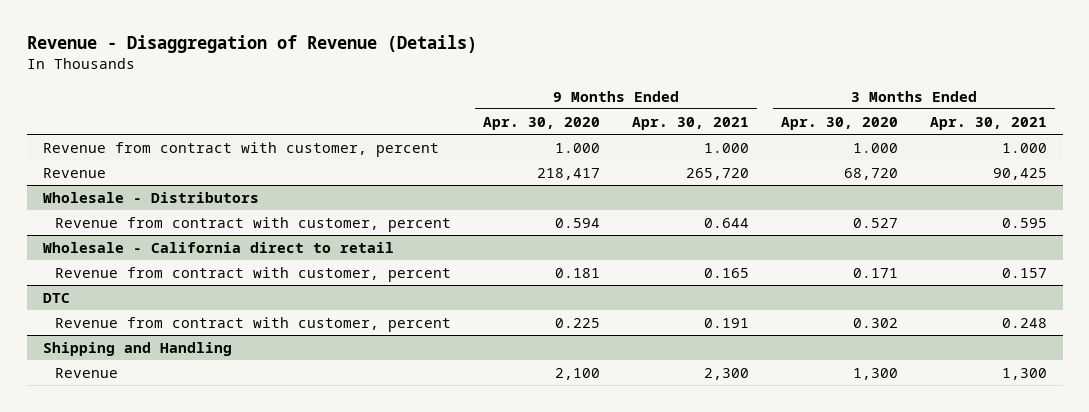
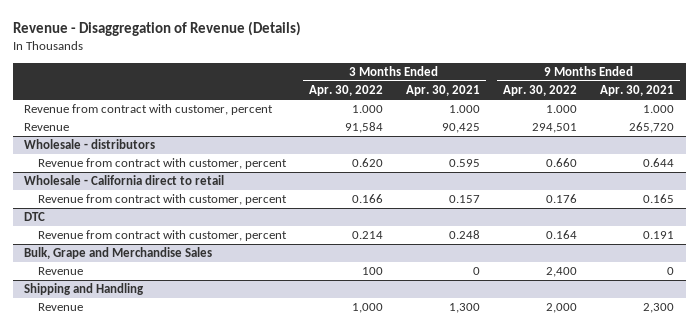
[482,116,600,130] Apr. 30, 2020 -> none
[780,116,898,130] Apr. 30, 2020 -> none
none -> [308,85,383,97] Apr. 30, 2022
none -> [503,85,578,97] Apr. 30, 2022
[42,191,259,203] Wholesale - Distributors -> [24,139,156,150] Wholesale - distributors
none -> [24,247,213,260] Bulk, Grape and Merchandise Sales
none -> [37,267,83,276] Revenue

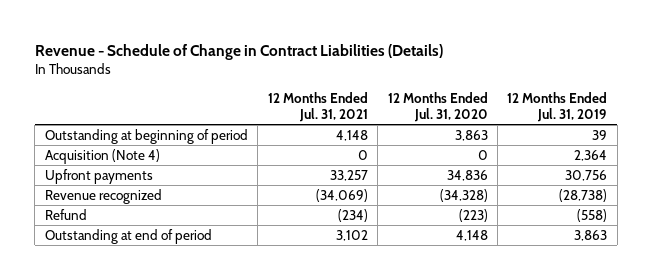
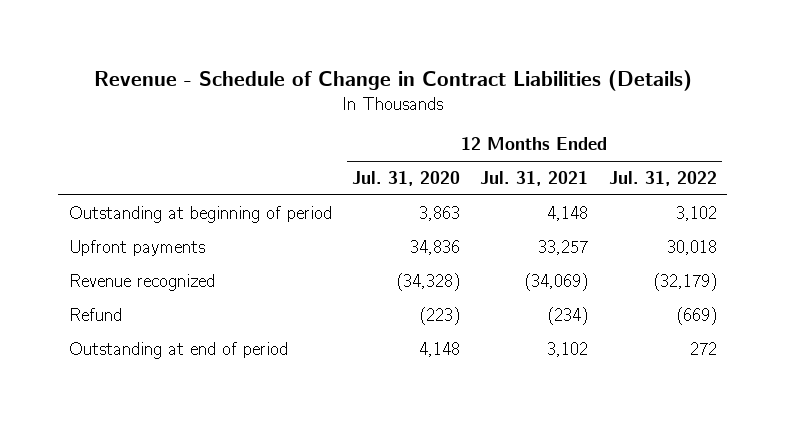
[507,91,608,122] 12 Months Ended Jul. 31, 2019 -> none
none -> [608,171,717,187] Jul. 31, 2022
[44,148,160,164] Acquisition (Note 4) -> none

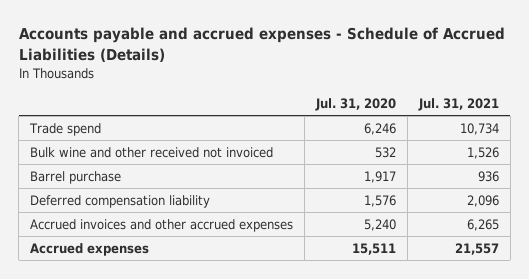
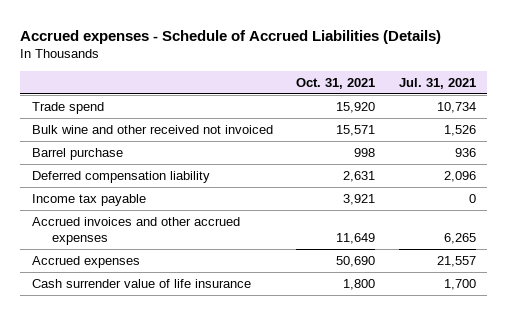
[18,27,505,62] Accounts payable and accrued expenses - Schedule of Accrued Liabilities (Details) -> [20,29,442,44] Accrued expenses - Schedule of Accrued Liabilities (Details)
[314,98,396,112] Jul. 31, 2020 -> none
none -> [296,77,376,89] Oct. 31, 2021
none -> [32,193,147,206] Income tax payable
none -> [32,278,252,288] Cash surrender value of life insurance

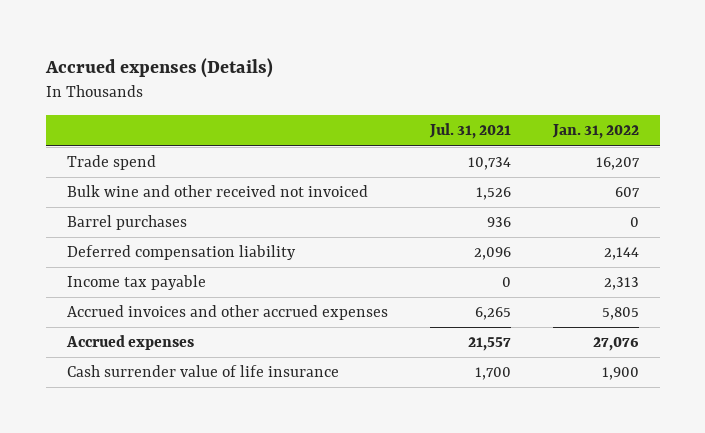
[20,29,442,44] Accrued expenses - Schedule of Accrued Liabilities (Details) -> [44,58,273,79] Accrued expenses (Details)
[296,77,376,89] Oct. 31, 2021 -> none
none -> [551,124,639,140] Jan. 31, 2022
[32,147,124,160] Barrel purchase -> [66,215,187,231] Barrel purchases

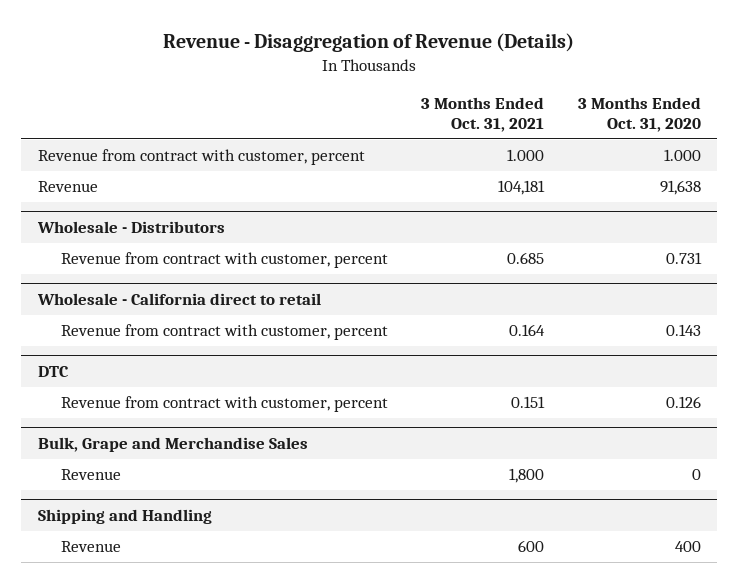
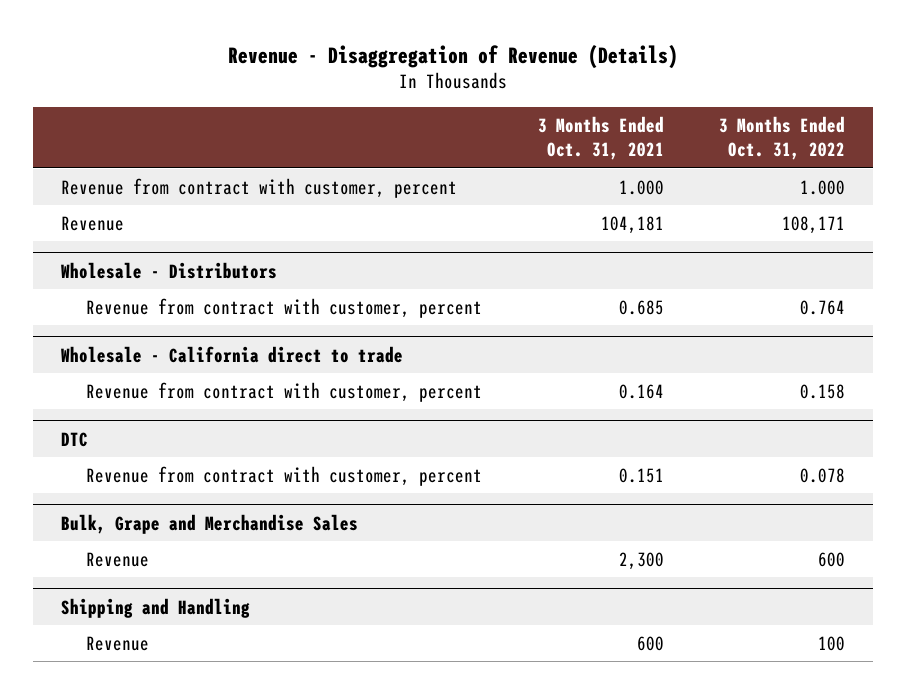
[577,97,701,133] 3 Months Ended Oct. 31, 2020 -> none
none -> [719,116,846,161] 3 Months Ended Oct. 31, 2022
[36,293,321,306] Wholesale - California direct to retail -> [60,345,403,363] Wholesale - California direct to trade
[509,468,545,484] 1,800 -> [618,551,664,570] 2,300

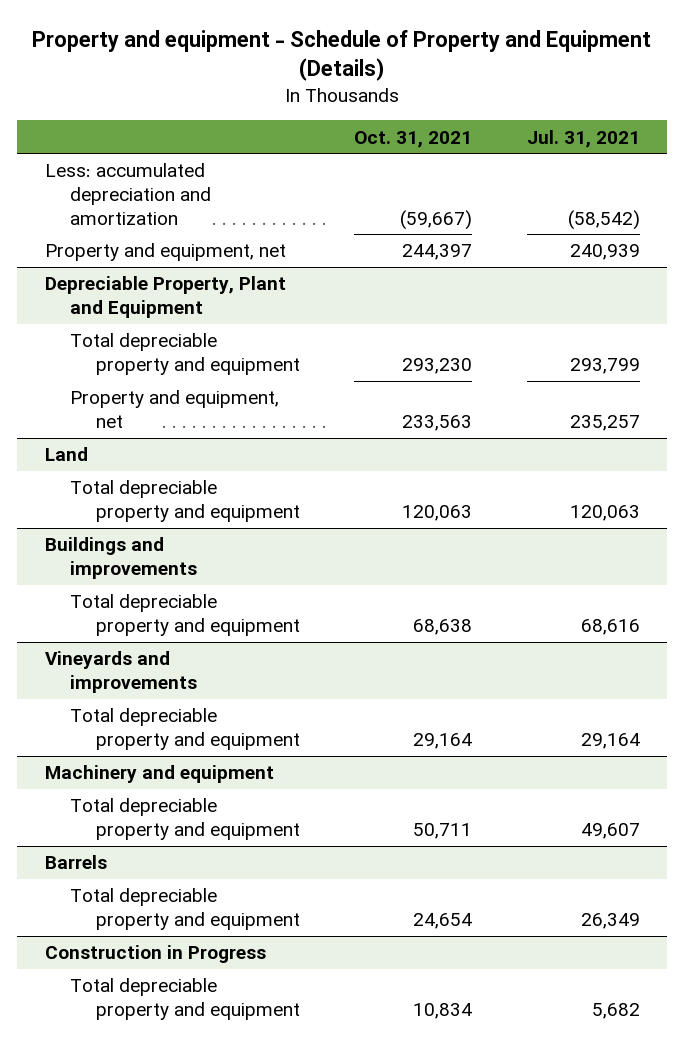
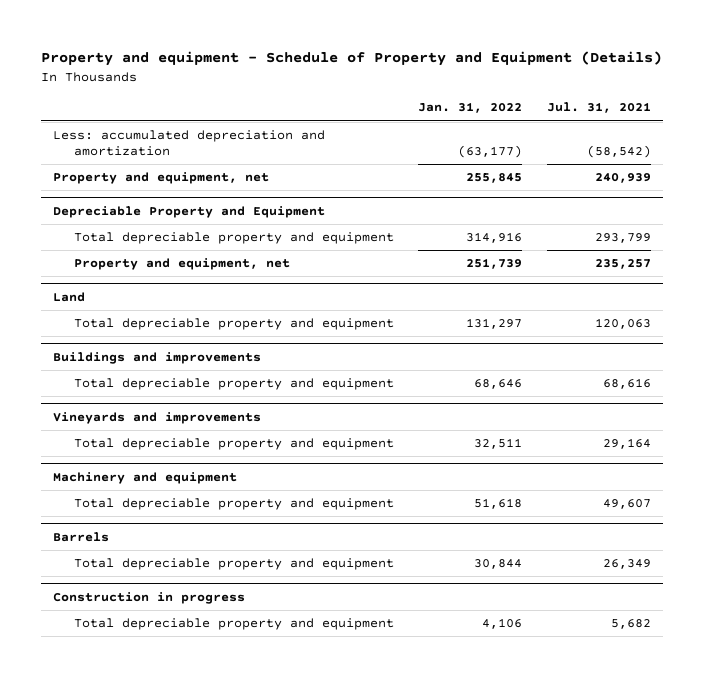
[354,130,473,148] Oct. 31, 2021 -> none
none -> [418,102,523,114] Jan. 31, 2022
[44,276,286,318] Depreciable Property, Plant and Equipment -> [53,206,326,219] Depreciable Property and Equipment
[44,945,266,964] Construction in Progress -> [53,592,246,605] Construction in progress

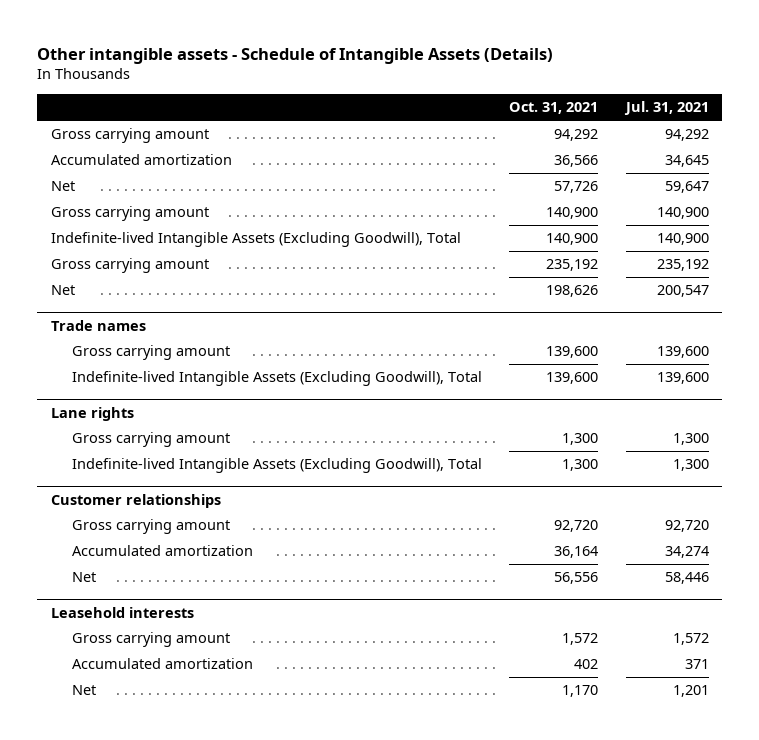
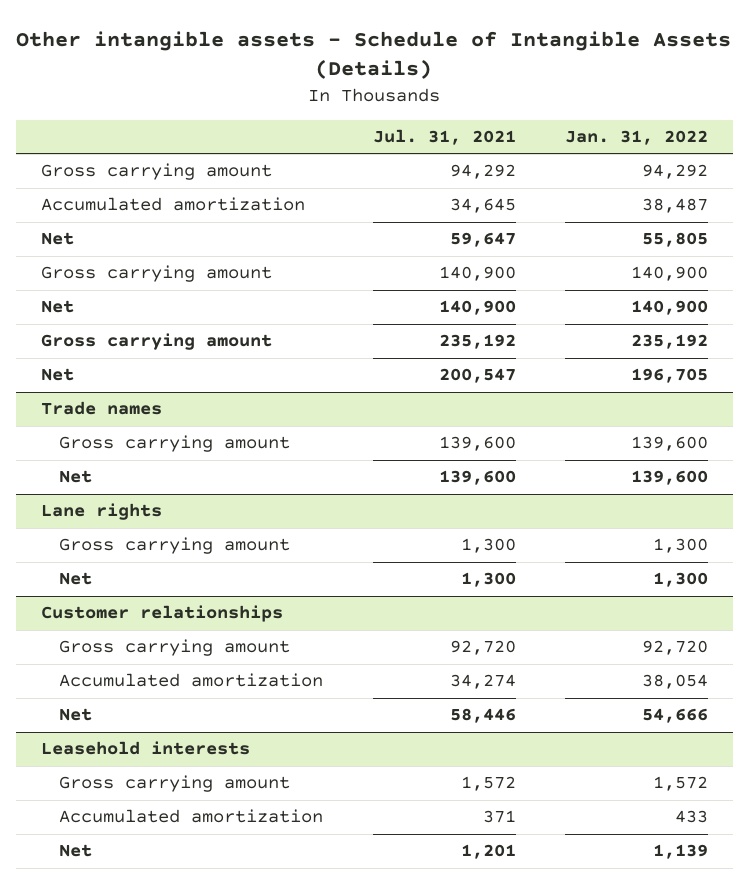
[509,102,599,115] Oct. 31, 2021 -> none
none -> [564,130,708,146] Jan. 31, 2022
[50,232,461,248] Indefinite-lived Intangible Assets (Excluding Goodwill), Total -> [40,300,74,314] Net
[71,371,482,387] Indefinite-lived Intangible Assets (Excluding Goodwill), Total -> [59,470,93,484] Net
[71,458,482,474] Indefinite-lived Intangible Assets (Excluding Goodwill), Total -> [59,572,93,586] Net

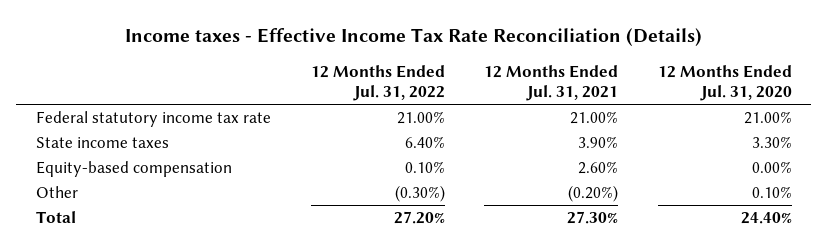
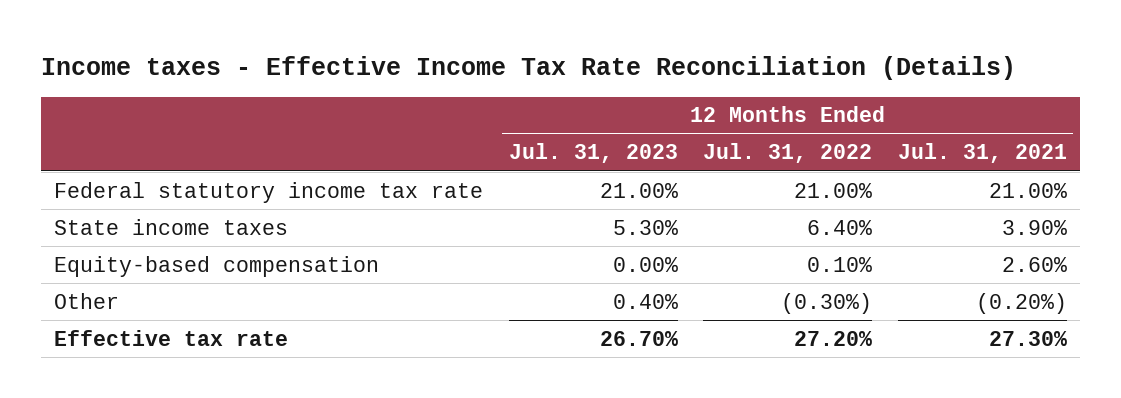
[657,65,792,102] 12 Months Ended Jul. 31, 2020 -> none
none -> [508,143,678,164] Jul. 31, 2023
[36,210,77,223] Total -> [53,329,288,346] Effective tax rate

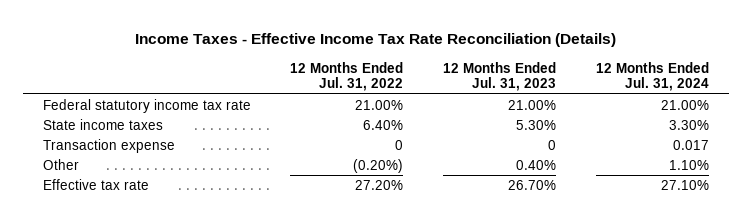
[41,55,1017,80] Income taxes - Effective Income Tax Rate Reconciliation (Details) -> [134,32,616,47] Income Taxes - Effective Income Tax Rate Reconciliation (Details)
[898,143,1068,164] Jul. 31, 2021 -> none
none -> [595,61,709,92] 12 Months Ended Jul. 31, 2024
[53,255,379,277] Equity-based compensation -> none
none -> [42,138,175,153] Transaction expense
[781,292,873,314] (0.30%) -> [353,158,404,173] (0.20%)

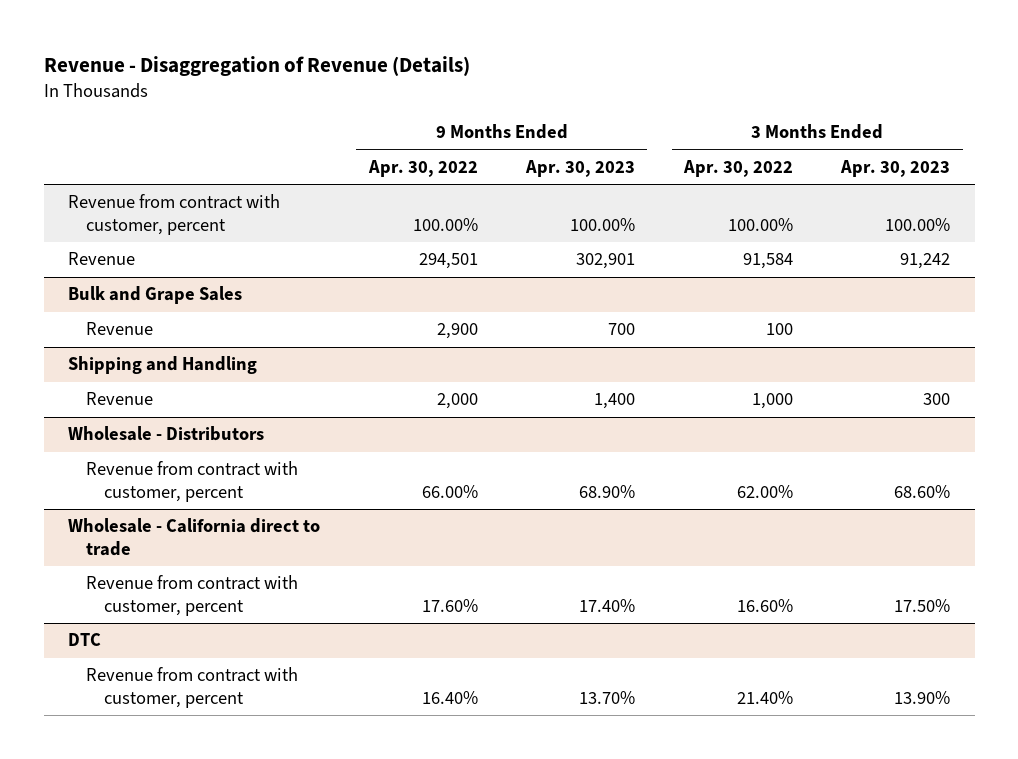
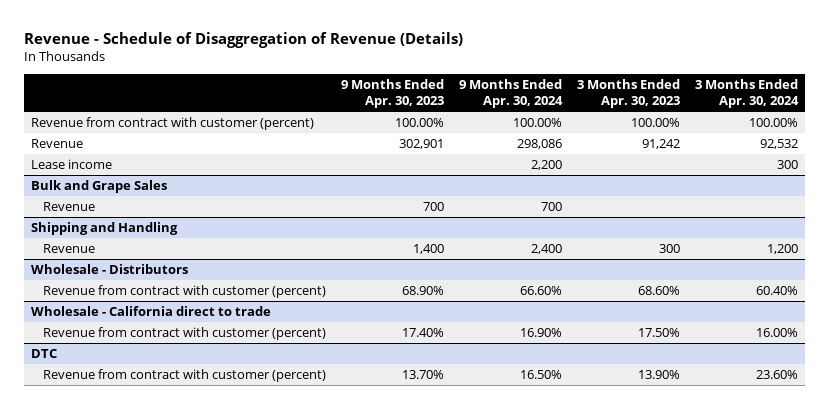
[43,56,470,77] Revenue - Disaggregation of Revenue (Details) -> [23,31,463,48] Revenue - Schedule of Disaggregation of Revenue (Details)
[367,160,478,178] Apr. 30, 2022 -> none
[682,160,793,178] Apr. 30, 2022 -> none
none -> [458,79,563,109] 9 Months Ended Apr. 30, 2024
none -> [694,79,799,109] 3 Months Ended Apr. 30, 2024
[68,194,281,235] Revenue from contract with customer, percent -> [31,117,315,131] Revenue from contract with customer (percent)
none -> [31,159,113,170] Lease income
[86,461,299,502] Revenue from contract with customer, percent -> [43,285,327,299] Revenue from contract with customer (percent)
[86,575,299,616] Revenue from contract with customer, percent -> [43,327,327,341] Revenue from contract with customer (percent)
[86,667,299,708] Revenue from contract with customer, percent -> [43,369,327,383] Revenue from contract with customer (percent)

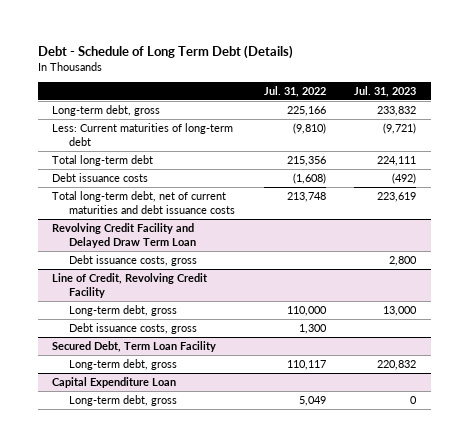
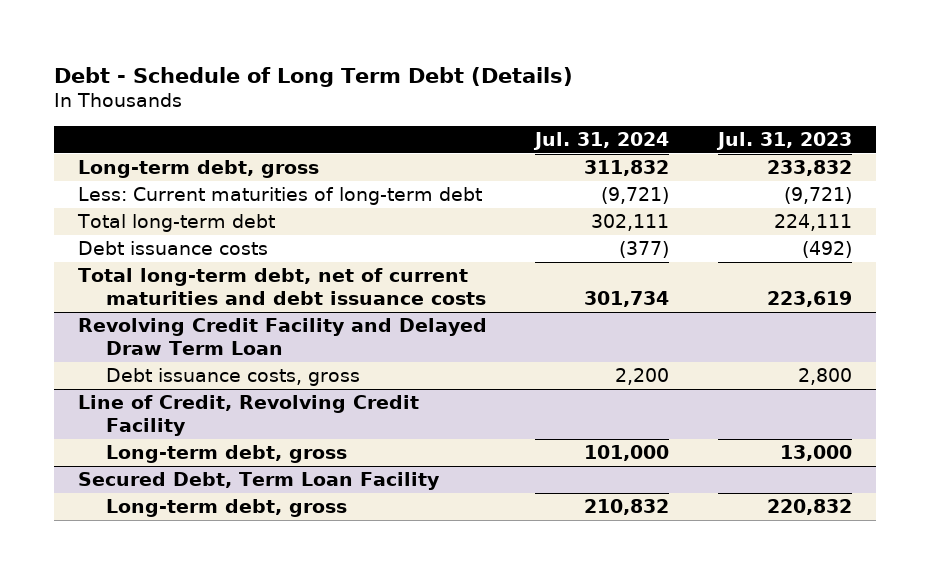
[263,85,326,97] Jul. 31, 2022 -> none
none -> [533,131,670,150] Jul. 31, 2024
[69,322,198,334] Debt issuance costs, gross -> none
[52,376,177,388] Capital Expenditure Loan -> none
[69,394,178,406] Long-term debt, gross -> none

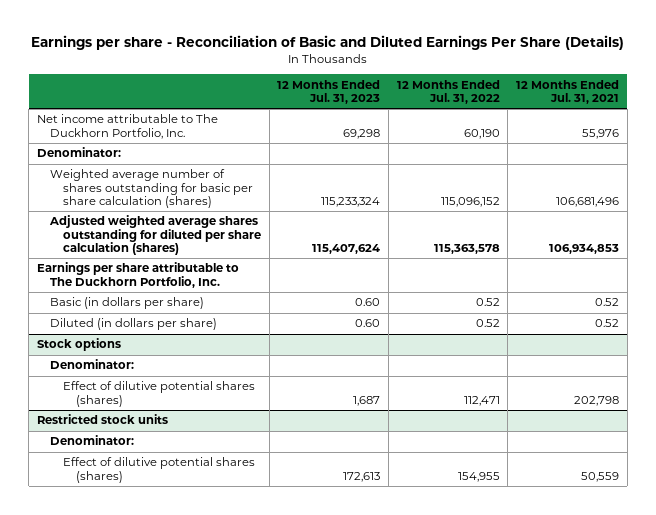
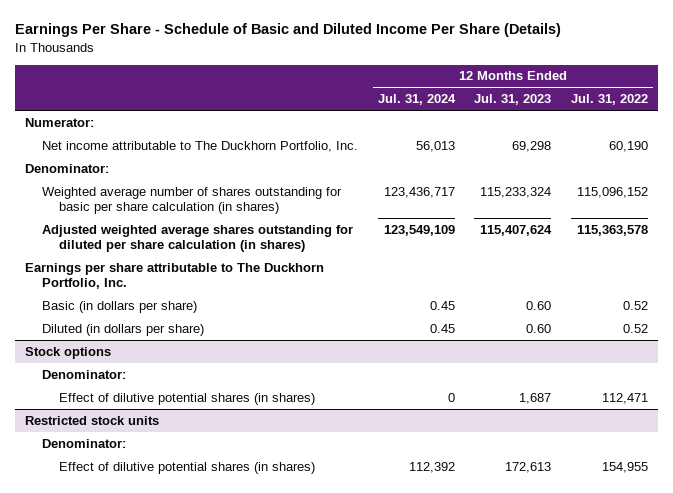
[31,34,625,50] Earnings per share - Reconciliation of Basic and Diluted Earnings Per Share (Details) -> [14,23,561,38] Earnings Per Share - Schedule of Basic and Diluted Income Per Share (Details)
[516,79,620,105] 12 Months Ended Jul. 31, 2021 -> none
none -> [377,94,456,106] Jul. 31, 2024
none -> [24,117,94,127] Numerator:
[50,169,253,209] Weighted average number of shares outstanding for basic per share calculation (shares) -> [41,186,342,214] Weighted average number of shares outstanding for basic per share calculation (in shares)
[49,215,261,256] Adjusted weighted average shares outstanding for diluted per share calculation (shares) -> [41,224,353,252] Adjusted weighted average shares outstanding for diluted per share calculation (in shares)
[62,381,255,407] Effect of dilutive potential shares (shares) -> [58,392,315,405] Effect of dilutive potential shares (in shares)
[62,457,255,483] Effect of dilutive potential shares (shares) -> [58,461,315,474] Effect of dilutive potential shares (in shares)

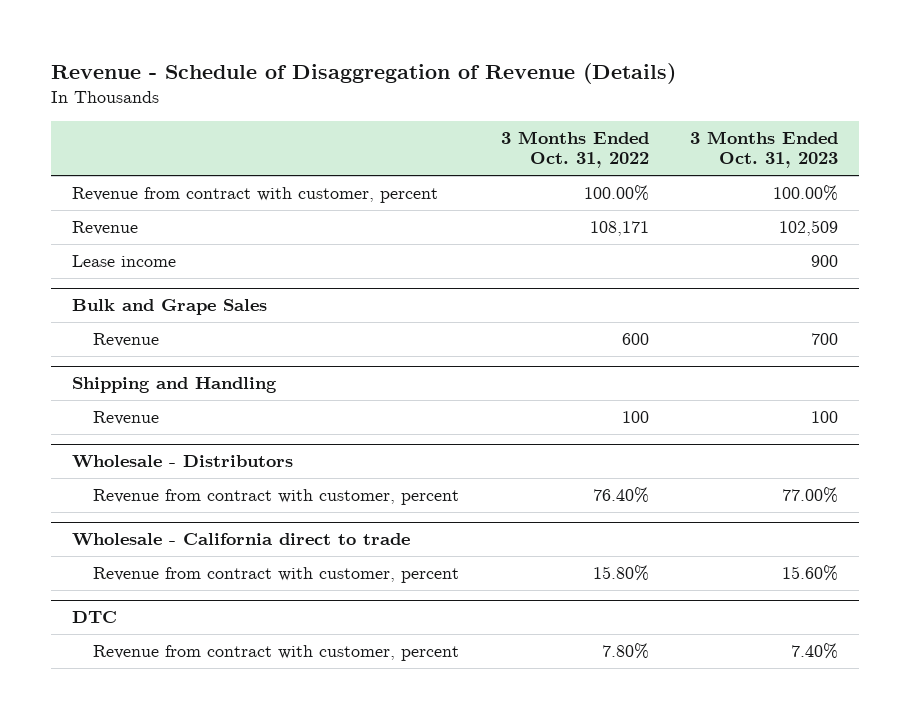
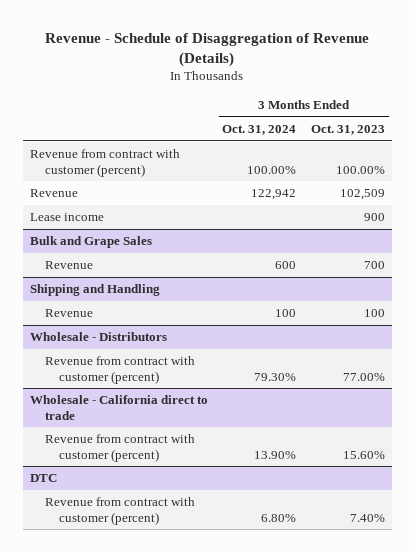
[500,130,649,169] 3 Months Ended Oct. 31, 2022 -> none
none -> [222,125,297,136] Oct. 31, 2024
[72,187,439,204] Revenue from contract with customer, percent -> [29,149,180,177] Revenue from contract with customer (percent)
[93,489,460,506] Revenue from contract with customer, percent -> [44,356,195,384] Revenue from contract with customer (percent)
[93,567,460,584] Revenue from contract with customer, percent -> [44,434,195,462] Revenue from contract with customer (percent)
[93,645,460,662] Revenue from contract with customer, percent -> [44,497,195,525] Revenue from contract with customer (percent)

